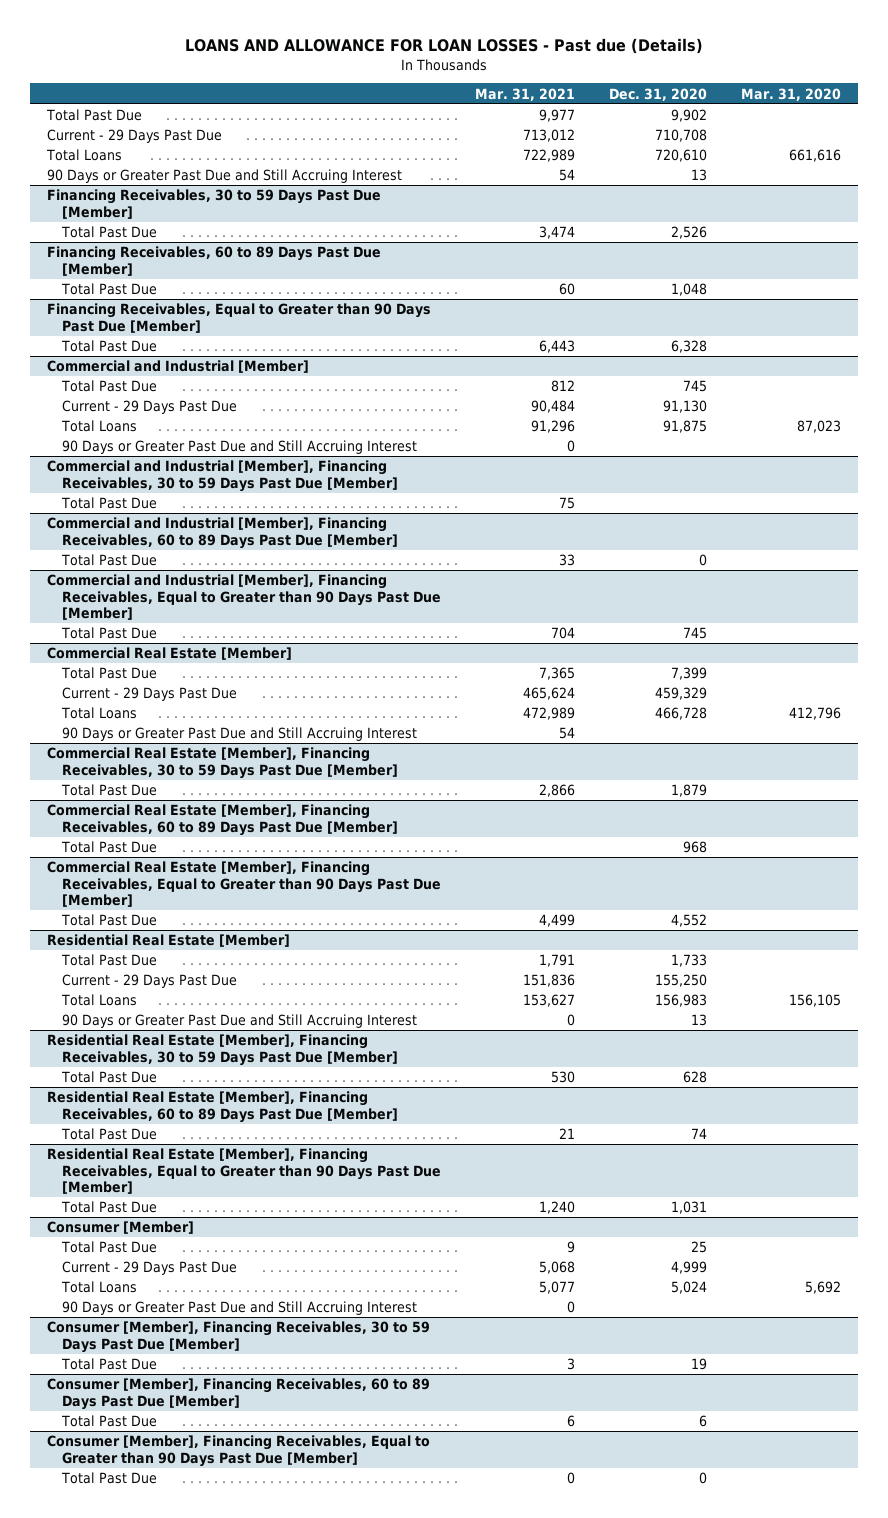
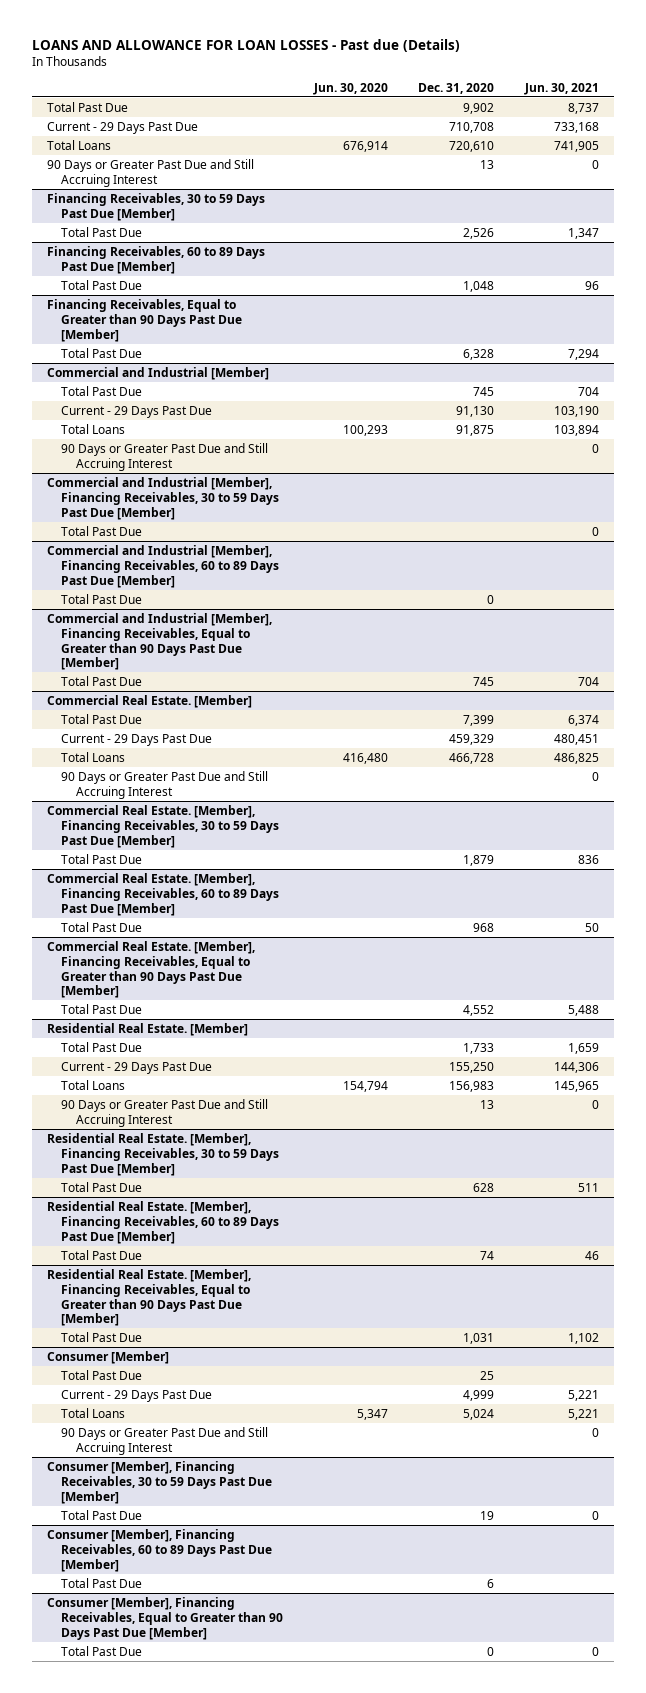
[475,87,576,101] Mar. 31, 2021 -> none
[741,87,842,101] Mar. 31, 2020 -> none
none -> [312,82,388,95] Jun. 30, 2020
none -> [523,82,599,95] Jun. 30, 2021
[46,647,292,661] Commercial Real Estate [Member] -> [46,694,252,708] Commercial Real Estate. [Member]
[46,747,399,779] Commercial Real Estate [Member], Financing Receivables, 30 to 59 Days Past Due [Member] -> [46,804,280,848] Commercial Real Estate. [Member], Financing Receivables, 30 to 59 Days Past Due [Member]
[46,804,399,836] Commercial Real Estate [Member], Financing Receivables, 60 to 89 Days Past Due [Member] -> [46,872,280,916] Commercial Real Estate. [Member], Financing Receivables, 60 to 89 Days Past Due [Member]
[46,861,442,907] Commercial Real Estate [Member], Financing Receivables, Equal to Greater than 90 Days Past Due [Member] -> [46,940,255,999] Commercial Real Estate. [Member], Financing Receivables, Equal to Greater than 90 Days Past Due [Member]
[46,934,290,948] Residential Real Estate [Member] -> [46,1022,248,1036] Residential Real Estate. [Member]
[46,1034,399,1066] Residential Real Estate [Member], Financing Receivables, 30 to 59 Days Past Due [Member] -> [46,1132,280,1176] Residential Real Estate. [Member], Financing Receivables, 30 to 59 Days Past Due [Member]
[46,1091,399,1123] Residential Real Estate [Member], Financing Receivables, 60 to 89 Days Past Due [Member] -> [46,1200,280,1244] Residential Real Estate. [Member], Financing Receivables, 60 to 89 Days Past Due [Member]
[46,1148,442,1194] Residential Real Estate [Member], Financing Receivables, Equal to Greater than 90 Days Past Due [Member] -> [46,1268,251,1327] Residential Real Estate. [Member], Financing Receivables, Equal to Greater than 90 Days Past Due [Member]

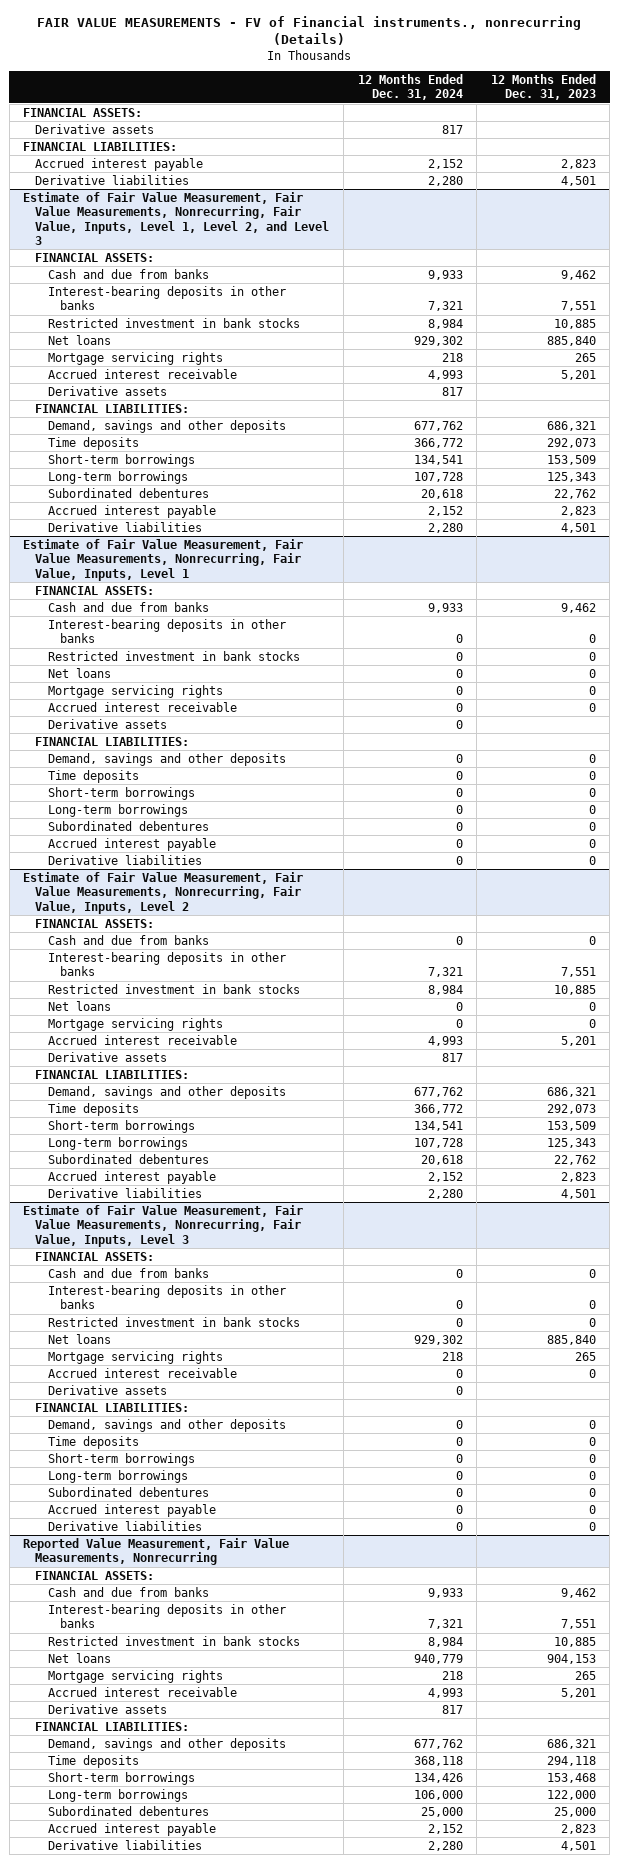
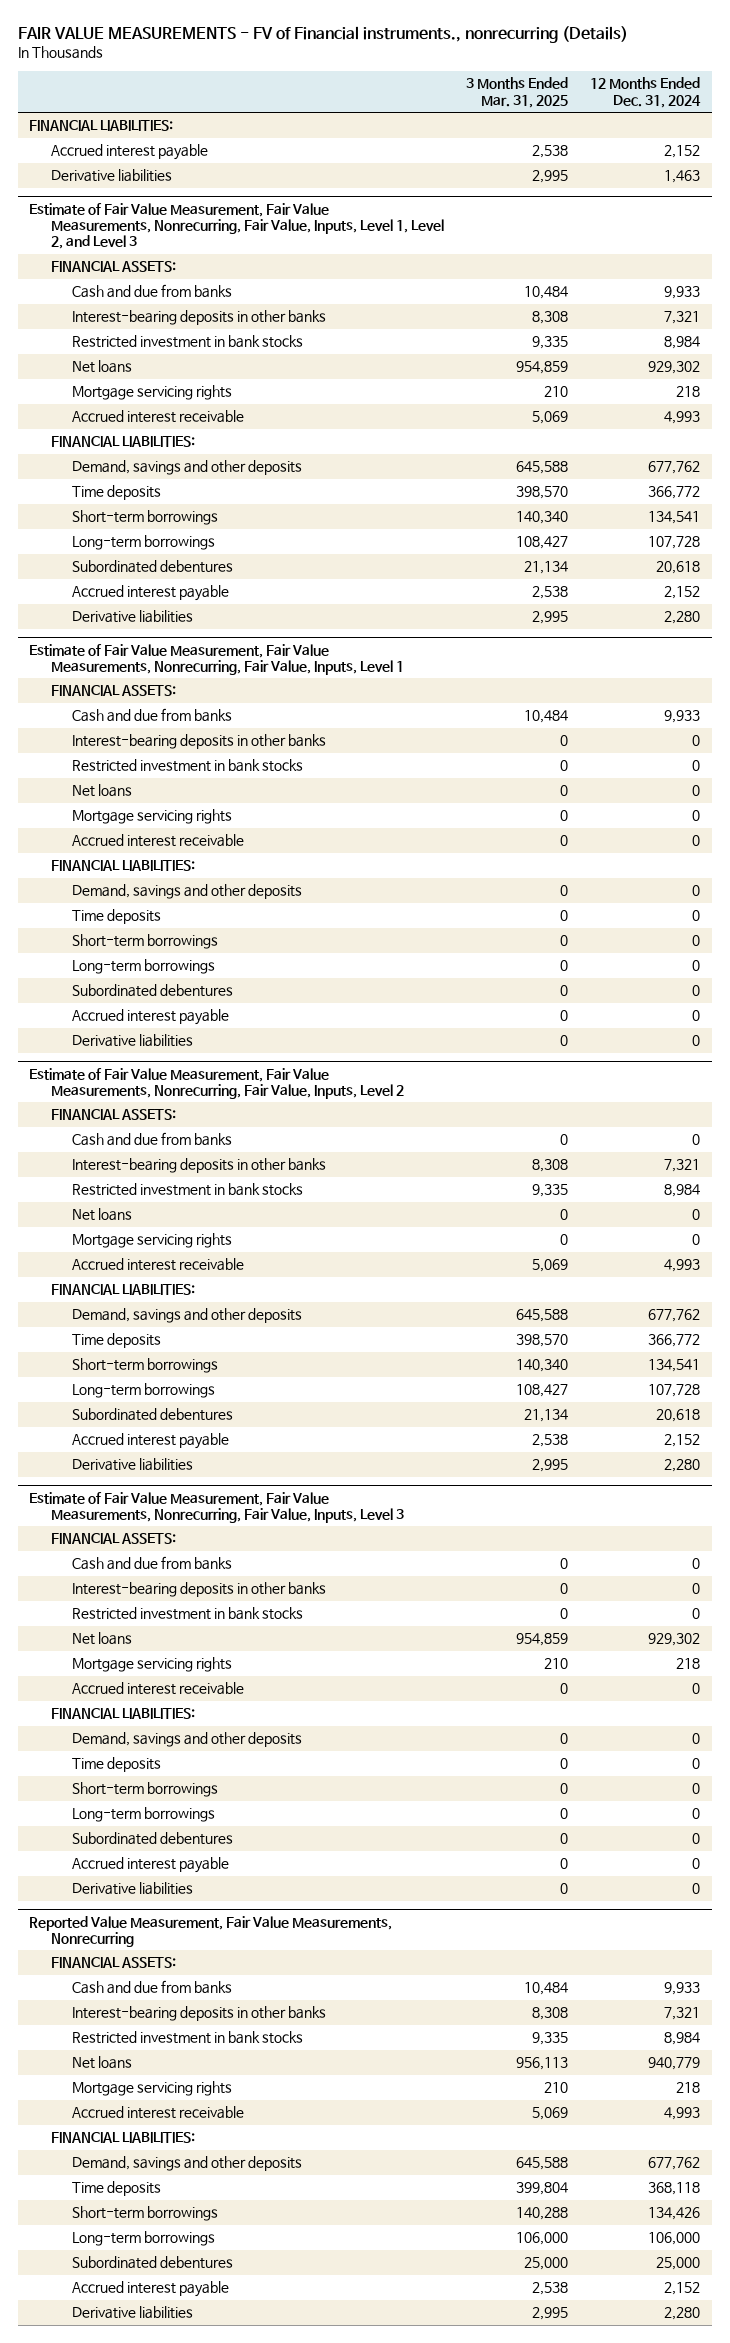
[490,73,596,101] 12 Months Ended Dec. 31, 2023 -> none
none -> [466,77,569,108] 3 Months Ended Mar. 31, 2025
[23,107,143,117] FINANCIAL ASSETS: -> none
[35,123,155,134] Derivative assets -> none
[427,175,463,186] 2,280 -> [664,170,701,184] 1,463
[47,385,167,396] Derivative assets -> none
[47,718,167,729] Derivative assets -> none
[47,1051,167,1062] Derivative assets -> none
[47,1384,167,1395] Derivative assets -> none
[47,1703,167,1714] Derivative assets -> none

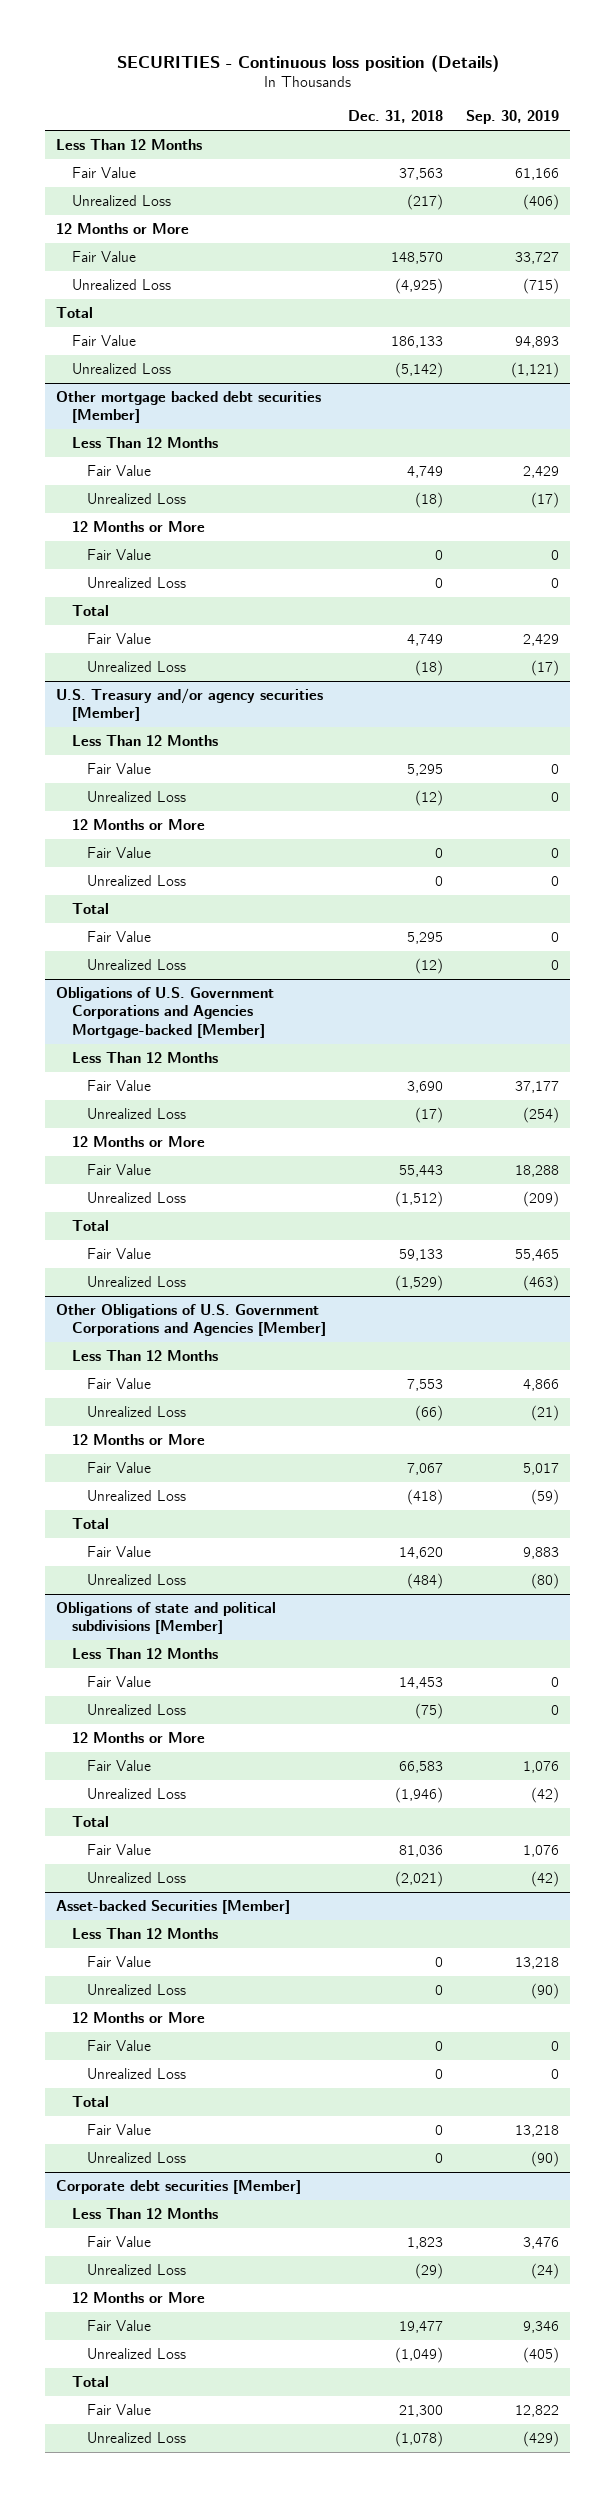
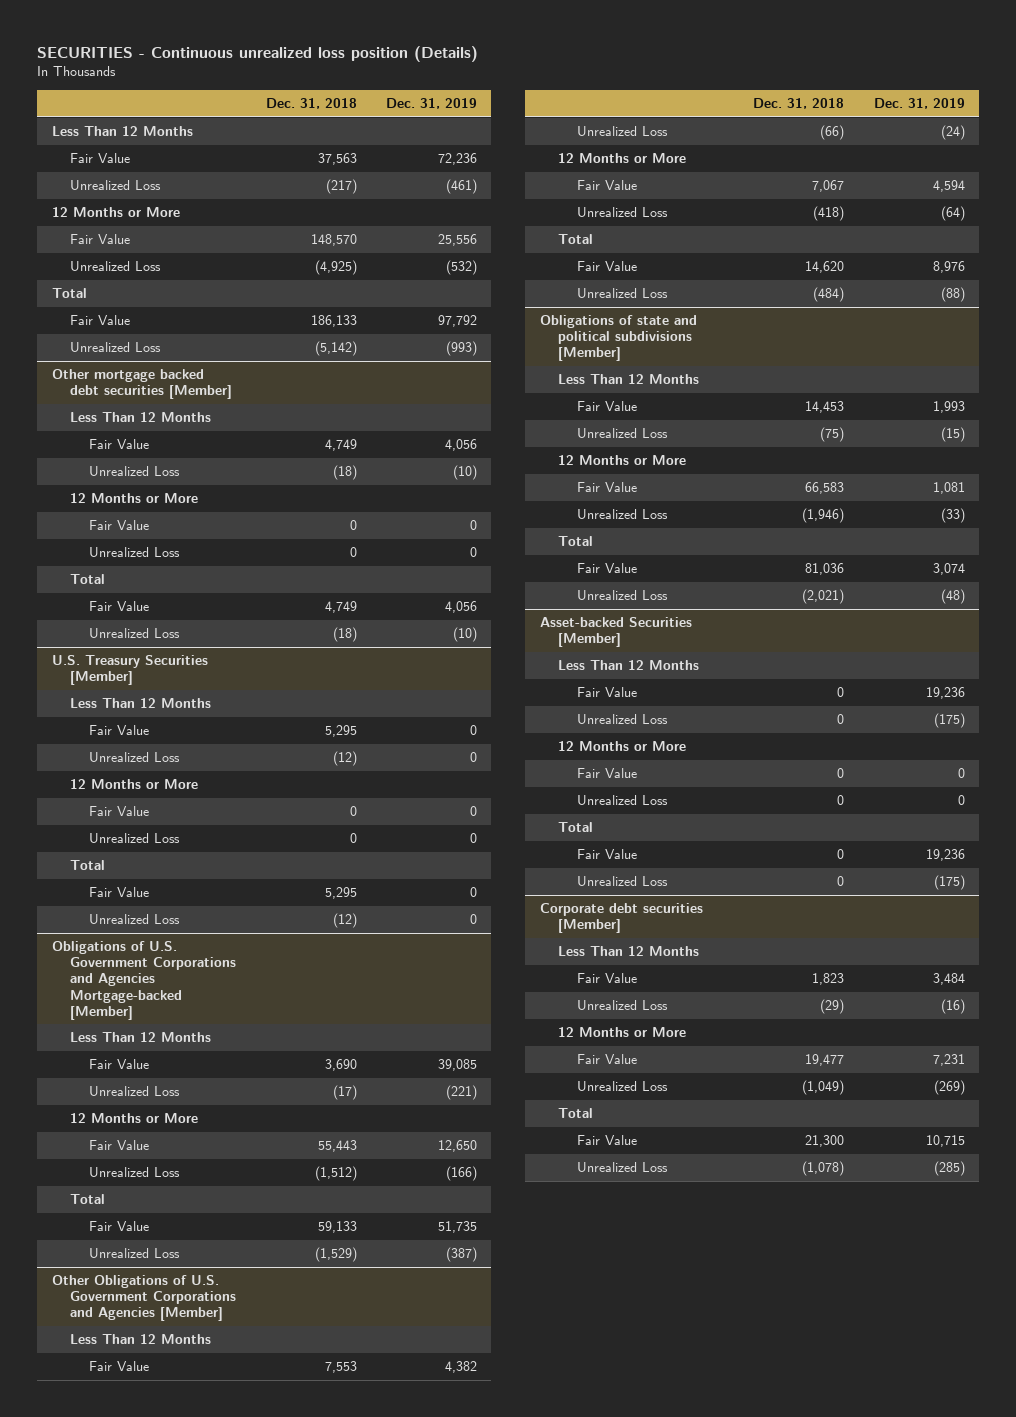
[116,54,499,72] SECURITIES - Continuous loss position (Details) -> [37,46,479,63] SECURITIES - Continuous unrealized loss position (Details)
[465,110,559,125] Sep. 30, 2019 -> none
none -> [385,98,477,110] Dec. 31, 2019
[56,688,324,722] U.S. Treasury and/or agency securities [Member] -> [51,655,208,686] U.S. Treasury Securities [Member]

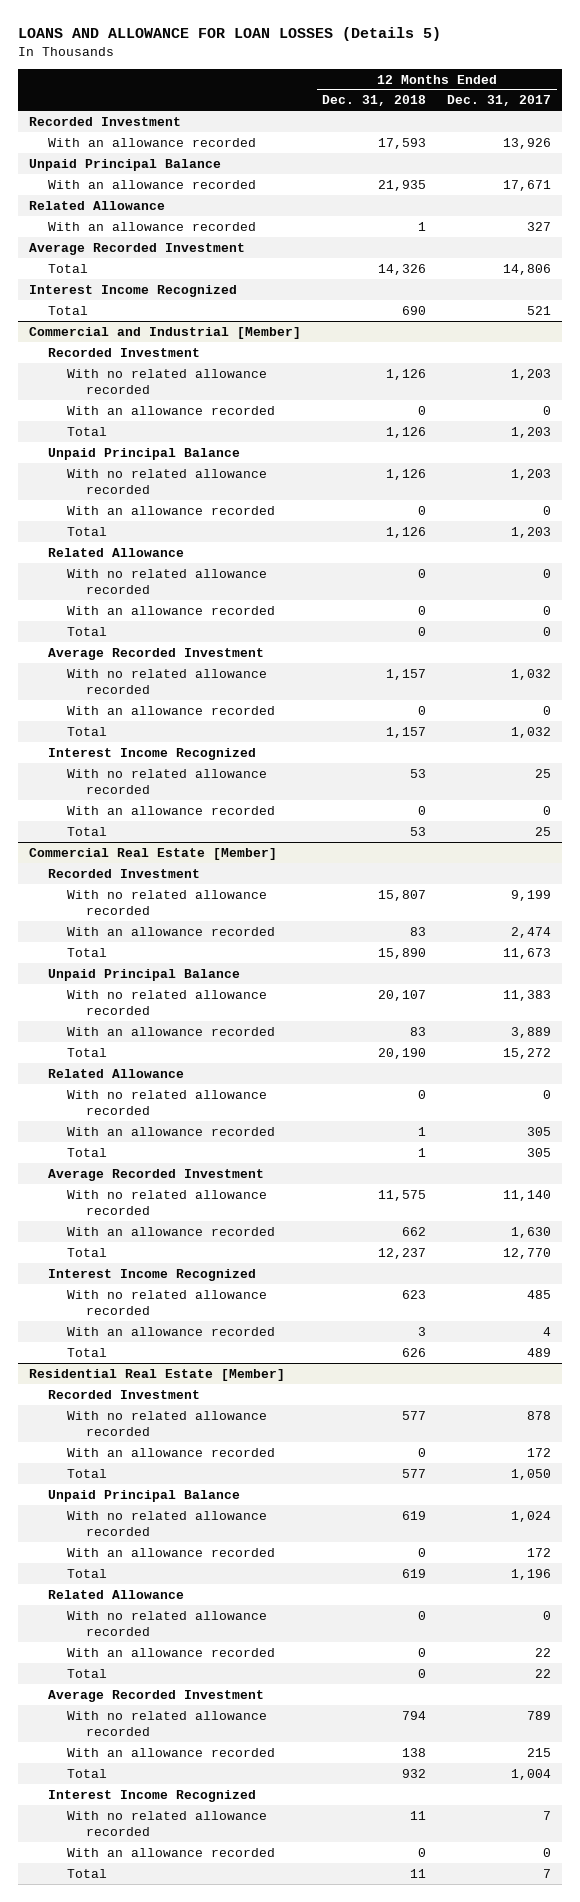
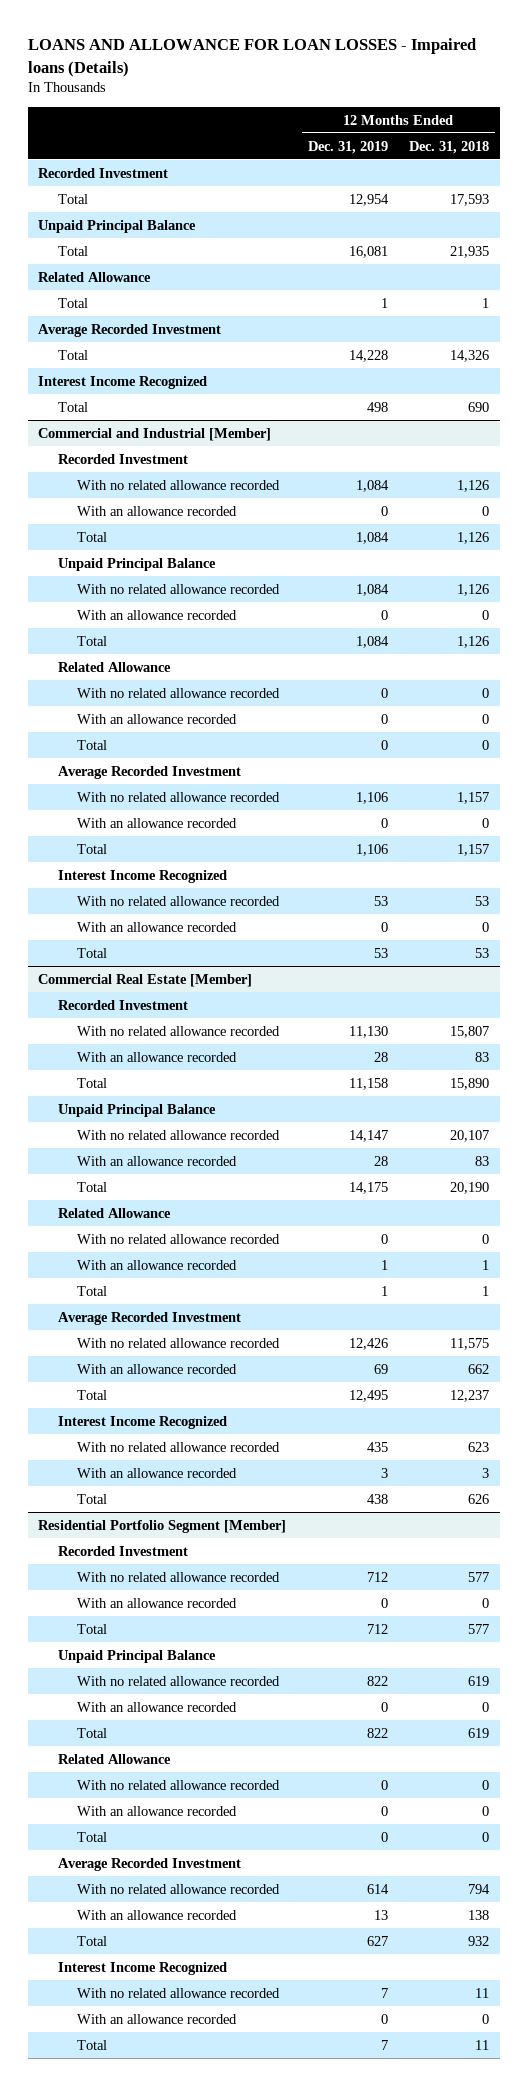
[18,27,442,42] LOANS AND ALLOWANCE FOR LOAN LOSSES (Details 5) -> [27,38,476,77] LOANS AND ALLOWANCE FOR LOAN LOSSES - Impaired loans (Details)
[447,95,552,107] Dec. 31, 2017 -> none
none -> [307,140,388,154] Dec. 31, 2019
[47,137,256,147] With an allowance recorded -> [57,193,88,204] Total
[47,179,256,189] With an allowance recorded -> [57,245,88,256] Total
[47,221,256,231] With an allowance recorded -> none
none -> [57,297,88,308] Total
[28,1368,285,1381] Residential Real Estate [Member] -> [38,1519,287,1533] Residential Portfolio Segment [Member]

